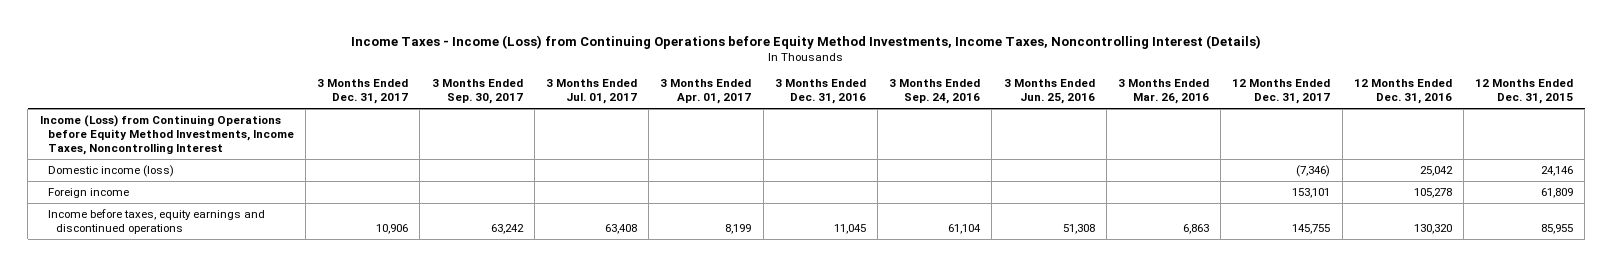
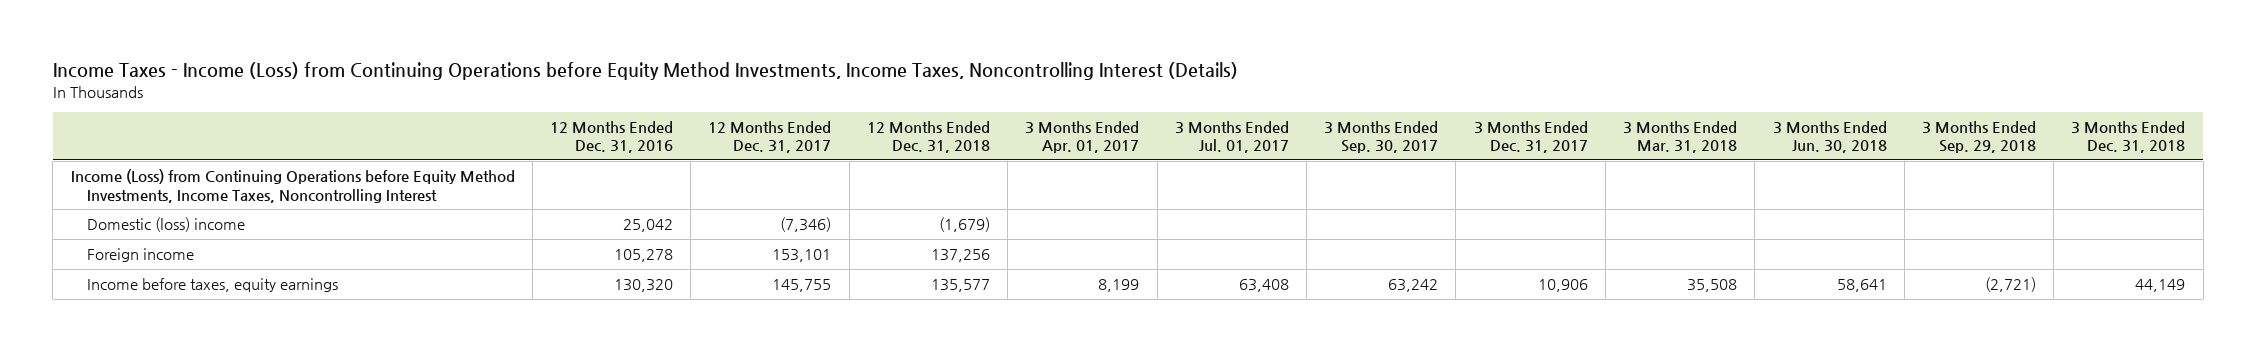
[774,79,866,105] 3 Months Ended Dec. 31, 2016 -> none
[889,79,981,105] 3 Months Ended Sep. 24, 2016 -> none
[1003,79,1095,105] 3 Months Ended Jun. 25, 2016 -> none
[1118,79,1210,105] 3 Months Ended Mar. 26, 2016 -> none
[1475,79,1574,105] 12 Months Ended Dec. 31, 2015 -> none
none -> [866,120,990,154] 12 Months Ended Dec. 31, 2018
none -> [1623,120,1738,154] 3 Months Ended Mar. 31, 2018
none -> [1772,120,1887,154] 3 Months Ended Jun. 30, 2018
none -> [1922,120,2037,154] 3 Months Ended Sep. 29, 2018
none -> [2071,120,2186,154] 3 Months Ended Dec. 31, 2018
[47,165,174,178] Domestic income (loss) -> [87,217,246,233] Domestic (loss) income
[47,209,265,235] Income before taxes, equity earnings and discontinued operations -> [87,278,339,293] Income before taxes, equity earnings

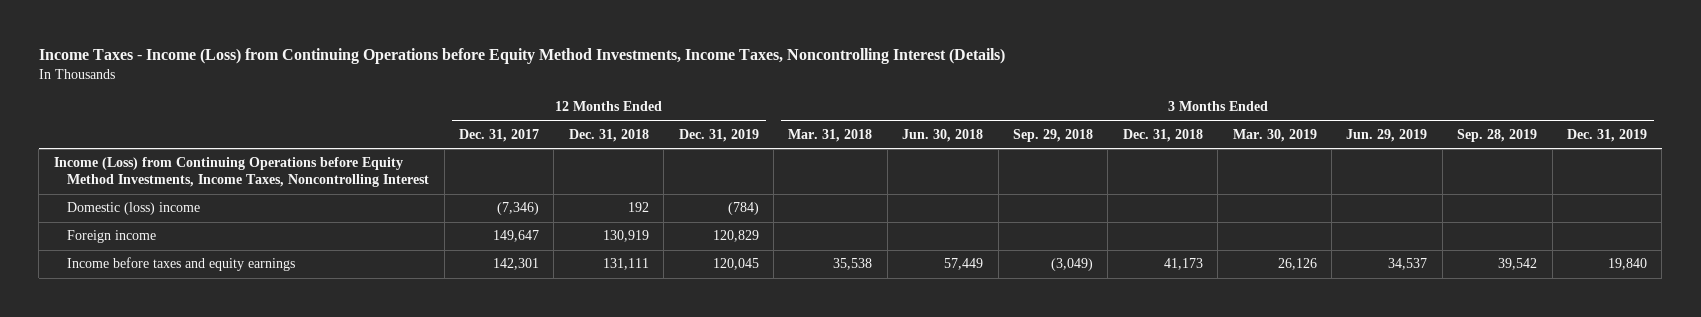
[549,120,673,154] 12 Months Ended Dec. 31, 2016 -> none
[1025,120,1140,154] 3 Months Ended Apr. 01, 2017 -> none
[1174,120,1289,154] 3 Months Ended Jul. 01, 2017 -> none
[1324,120,1439,154] 3 Months Ended Sep. 30, 2017 -> none
[1473,120,1588,154] 3 Months Ended Dec. 31, 2017 -> none
none -> [678,128,759,142] Dec. 31, 2019
none -> [1232,128,1317,142] Mar. 30, 2019
none -> [1346,128,1428,142] Jun. 29, 2019
none -> [1457,128,1538,142] Sep. 28, 2019
none -> [1566,128,1647,142] Dec. 31, 2019
[938,217,990,233] (1,679) -> [627,202,649,213] 192
[772,249,832,263] 153,101 -> [493,230,540,243] 149,647
[930,249,990,263] 137,256 -> [602,230,649,243] 130,919
[87,278,339,293] Income before taxes, equity earnings -> [67,257,296,272] Income before taxes and equity earnings
[772,279,832,293] 145,755 -> [493,258,540,271] 142,301
[930,279,990,293] 135,577 -> [602,258,649,271] 131,111
[1687,279,1738,293] 35,508 -> [833,258,873,271] 35,538
[1836,279,1887,293] 58,641 -> [944,258,984,271] 57,449
[1985,277,2037,293] (2,721) -> [1051,258,1094,272] (3,049)
[2135,279,2186,293] 44,149 -> [1163,258,1203,271] 41,173

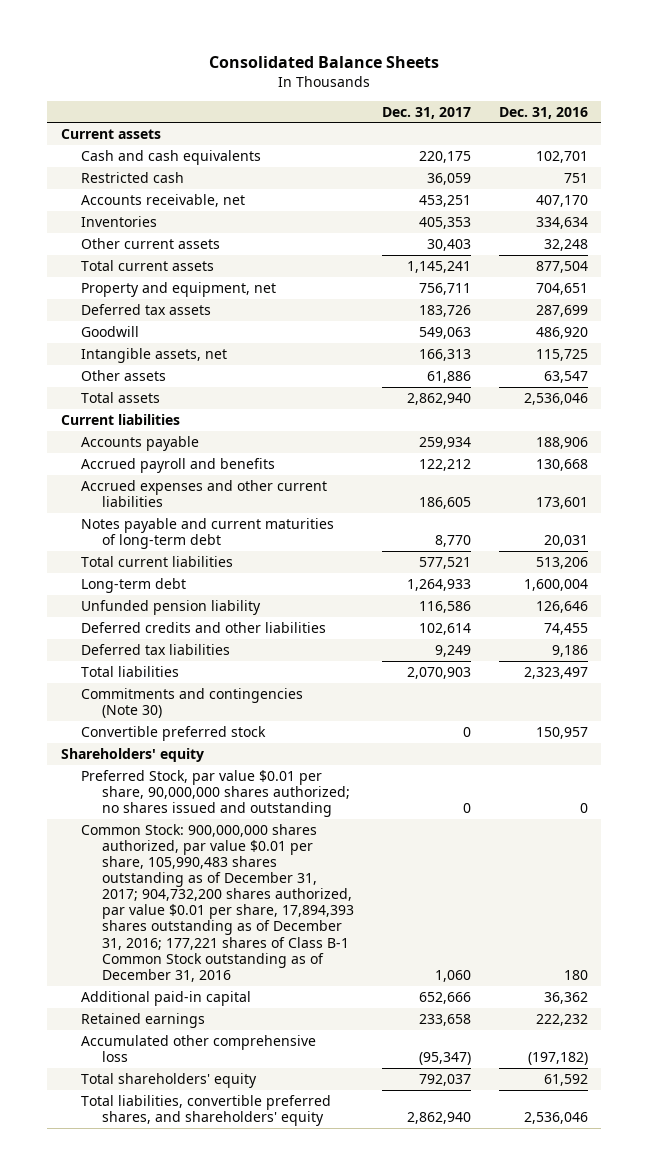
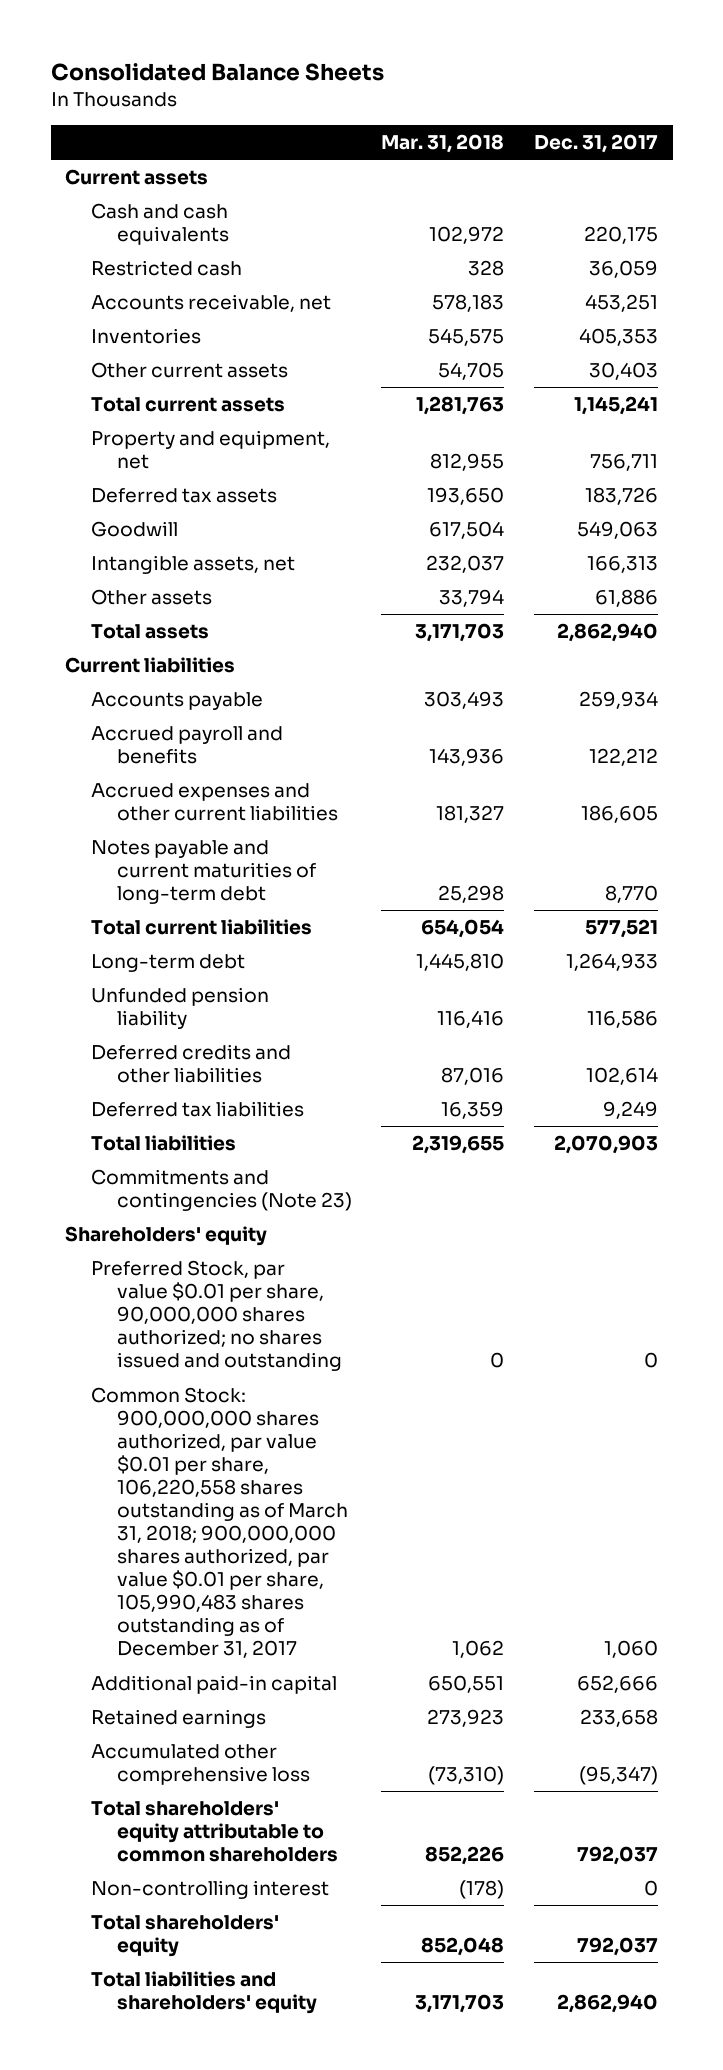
[498,106,588,119] Dec. 31, 2016 -> none
none -> [381,134,505,154] Mar. 31, 2018
[81,725,267,741] Convertible preferred stock -> none
[81,687,304,718] Commitments and contingencies (Note 30) -> [91,1169,352,1212] Commitments and contingencies (Note 23)
[81,823,354,982] Common Stock: 900,000,000 shares authorized, par value $0.01 per share, 105,990,483 shares outstanding as of December 31, 2017; 904,732,200 shares authorized, par value $0.01 per share, 17,894,393 shares outstanding as of December 31, 2016; 177,221 shares of Class B-1 Common Stock outstanding as of December 31, 2016 -> [91,1387,348,1659] Common Stock: 900,000,000 shares authorized, par value $0.01 per share, 106,220,558 shares outstanding as of March 31, 2018; 900,000,000 shares authorized, par value $0.01 per share, 105,990,483 shares outstanding as of December 31, 2017
none -> [91,1801,338,1863] Total shareholders' equity attributable to common shareholders
none -> [91,1880,330,1900] Non-controlling interest
[81,1094,332,1126] Total liabilities, convertible preferred shares, and shareholders' equity -> [91,1971,317,2015] Total liabilities and shareholders' equity

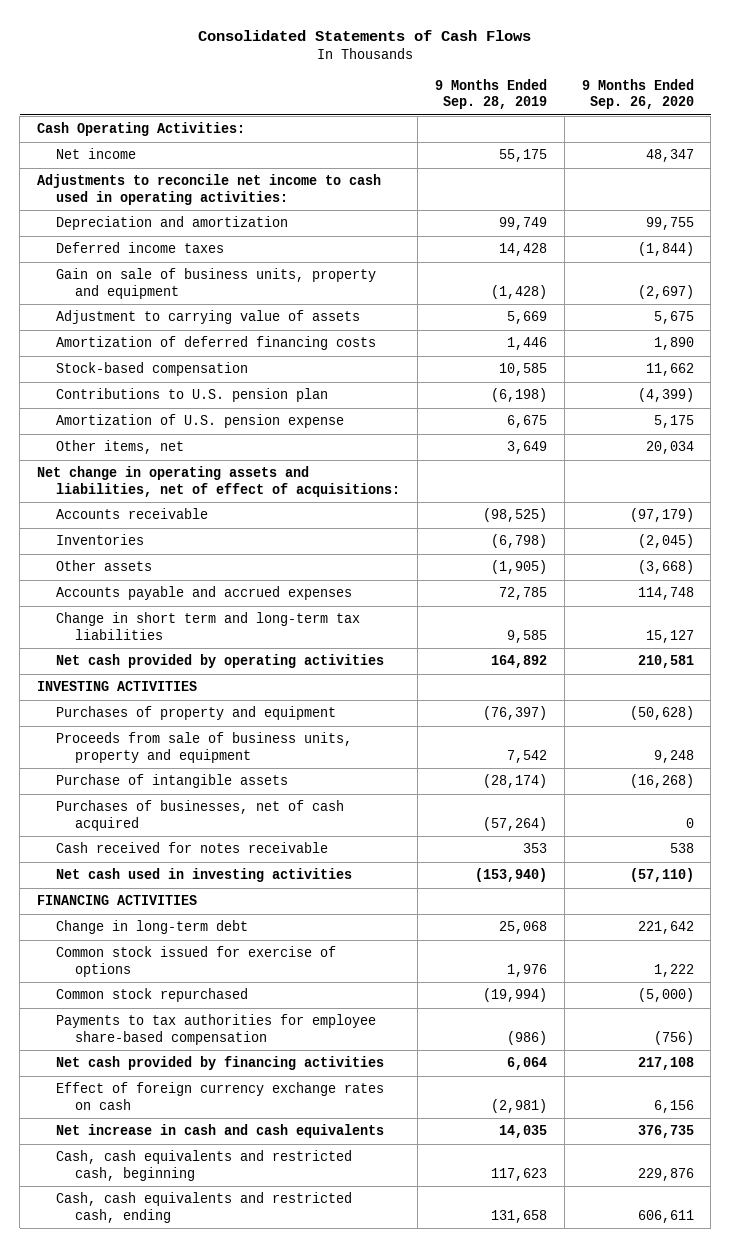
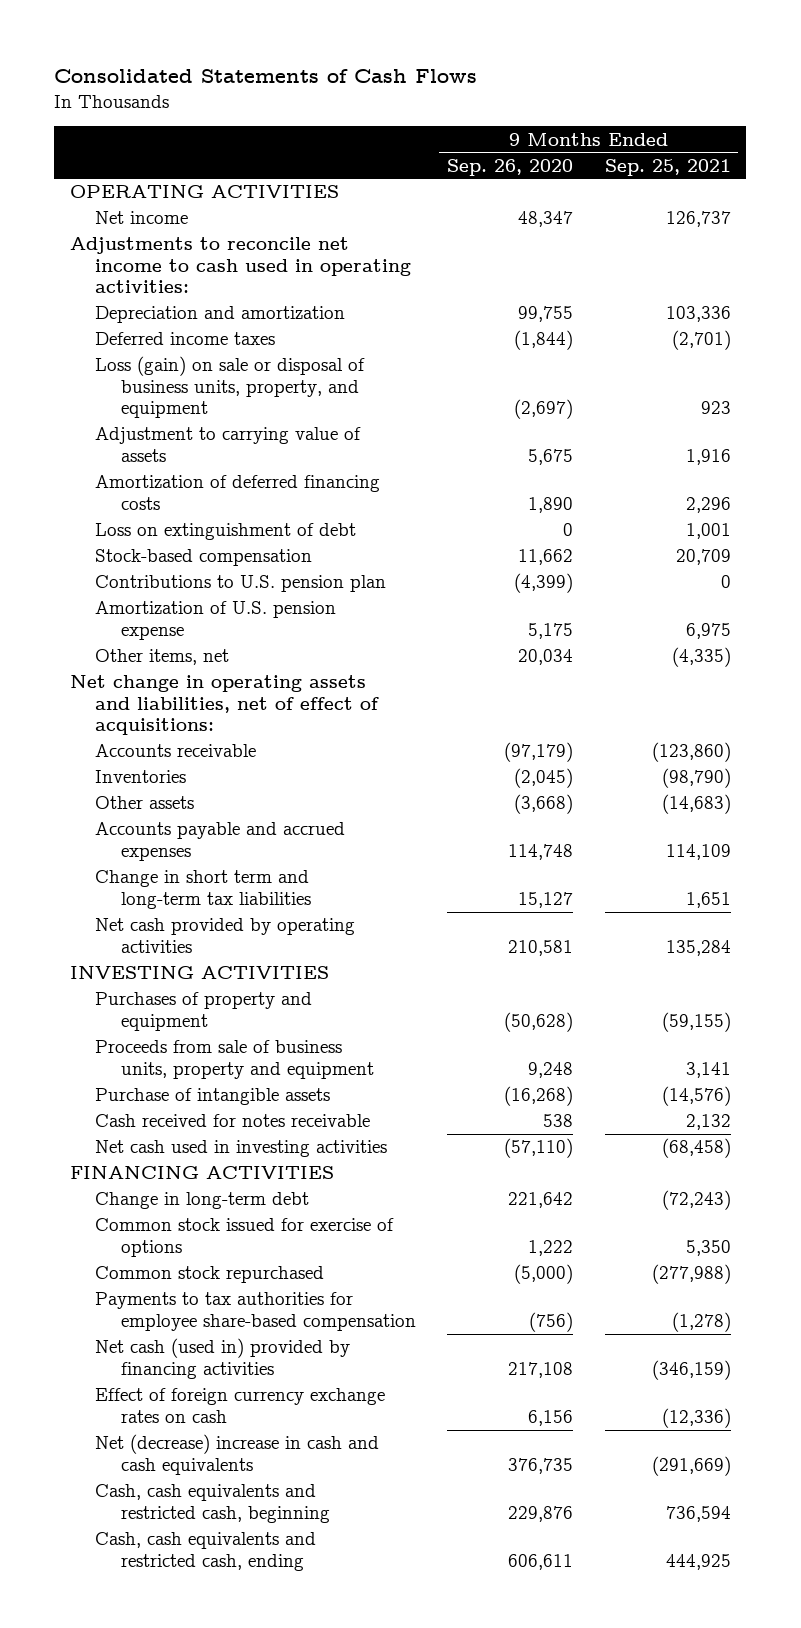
[434,78,547,110] 9 Months Ended Sep. 28, 2019 -> none
none -> [604,158,731,176] Sep. 25, 2021
[37,122,246,137] Cash Operating Activities: -> [70,185,340,199] OPERATING ACTIVITIES
[56,268,377,299] Gain on sale of business units, property and equipment -> [95,356,366,419] Loss (gain) on sale or disposal of business units, property, and equipment
none -> [95,523,357,541] Loss on extinguishment of debt
[56,800,345,831] Purchases of businesses, net of cash acquired -> none
[56,1056,385,1071] Net cash provided by financing activities -> [95,1338,351,1379] Net cash (used in) provided by financing activities
[56,1124,385,1139] Net increase in cash and cash equivalents -> [95,1434,380,1475] Net (decrease) increase in cash and cash equivalents

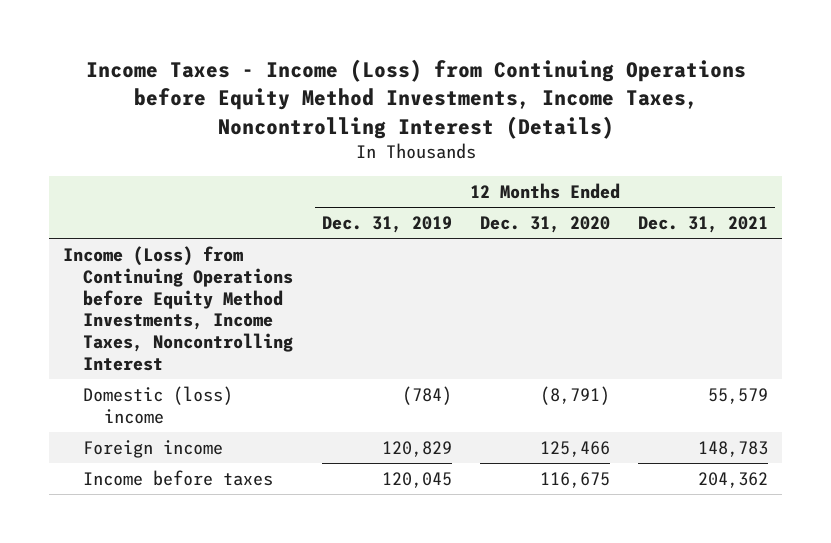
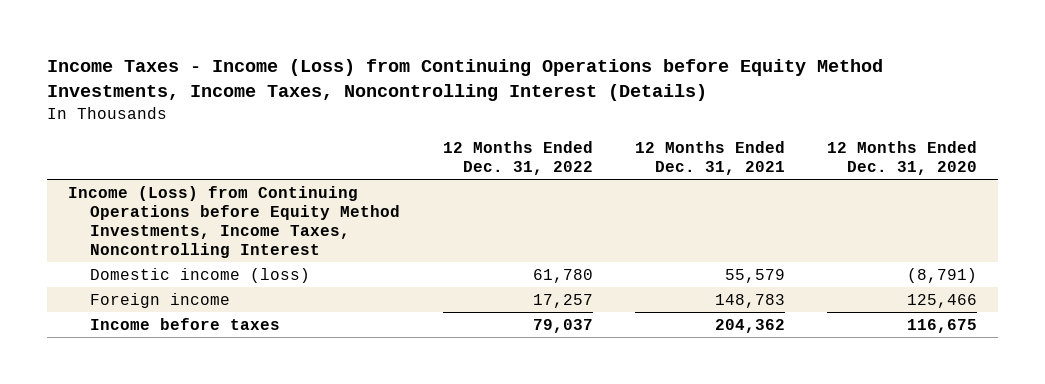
[321,215,452,233] Dec. 31, 2019 -> none
none -> [442,141,593,176] 12 Months Ended Dec. 31, 2022
[83,385,234,424] Domestic (loss) income -> [90,267,311,283] Domestic income (loss)

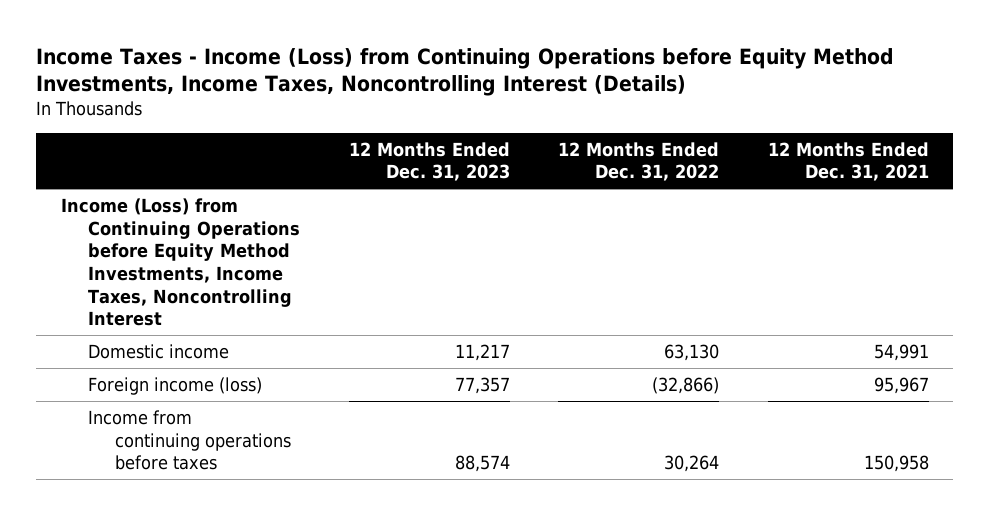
[826,141,977,176] 12 Months Ended Dec. 31, 2020 -> none
none -> [348,141,510,182] 12 Months Ended Dec. 31, 2023
[90,267,311,283] Domestic income (loss) -> [87,343,229,359] Domestic income
[532,268,593,283] 61,780 -> [664,343,720,361] 63,130
[724,268,785,283] 55,579 -> [873,343,929,361] 54,991
[90,292,231,308] Foreign income -> [87,376,262,395] Foreign income (loss)
[532,293,593,308] 17,257 -> [652,376,720,394] (32,866)
[714,293,785,308] 148,783 -> [873,376,929,394] 95,967
[90,317,281,330] Income before taxes -> [87,409,292,471] Income from continuing operations before taxes
[532,318,593,333] 79,037 -> [664,455,720,473] 30,264
[714,318,785,333] 204,362 -> [863,455,929,473] 150,958

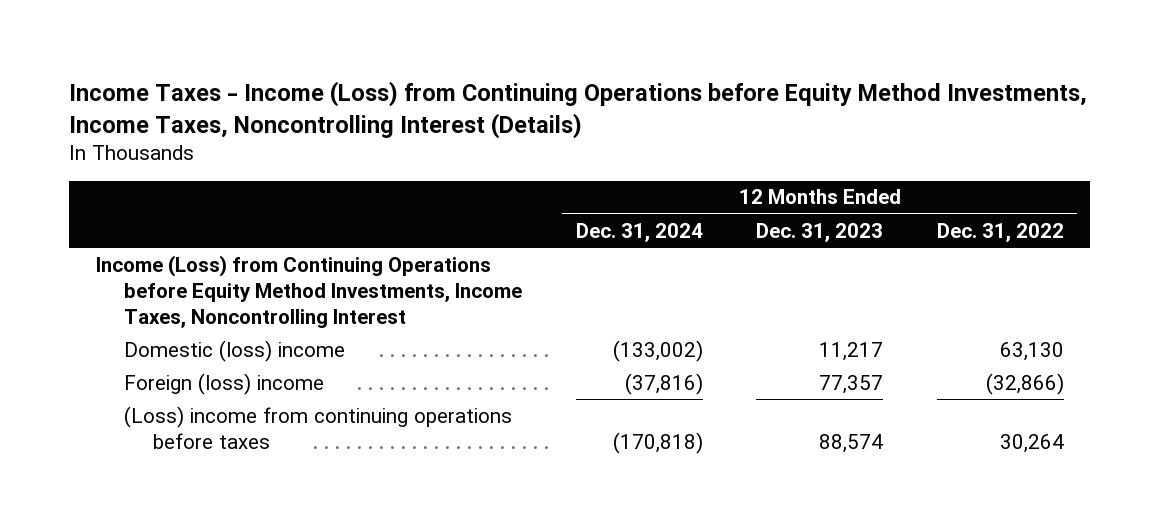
[767,141,929,182] 12 Months Ended Dec. 31, 2021 -> none
none -> [575,222,703,242] Dec. 31, 2024
[87,343,229,359] Domestic income -> [124,339,346,362] Domestic (loss) income
[87,376,262,395] Foreign income (loss) -> [124,372,325,395] Foreign (loss) income
[87,409,292,471] Income from continuing operations before taxes -> [124,405,513,449] (Loss) income from continuing operations before taxes

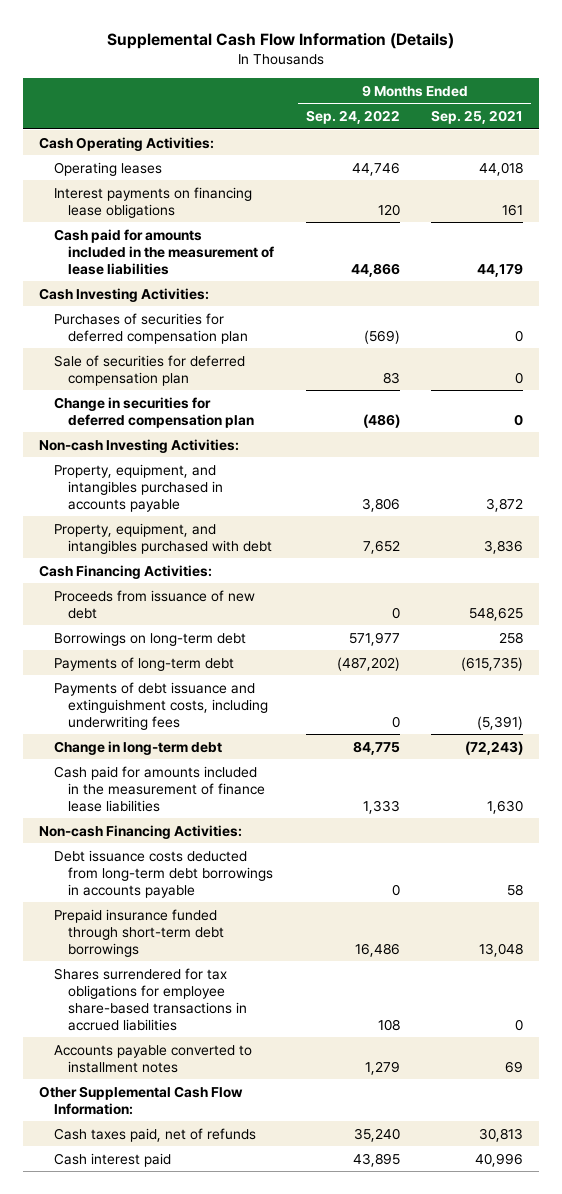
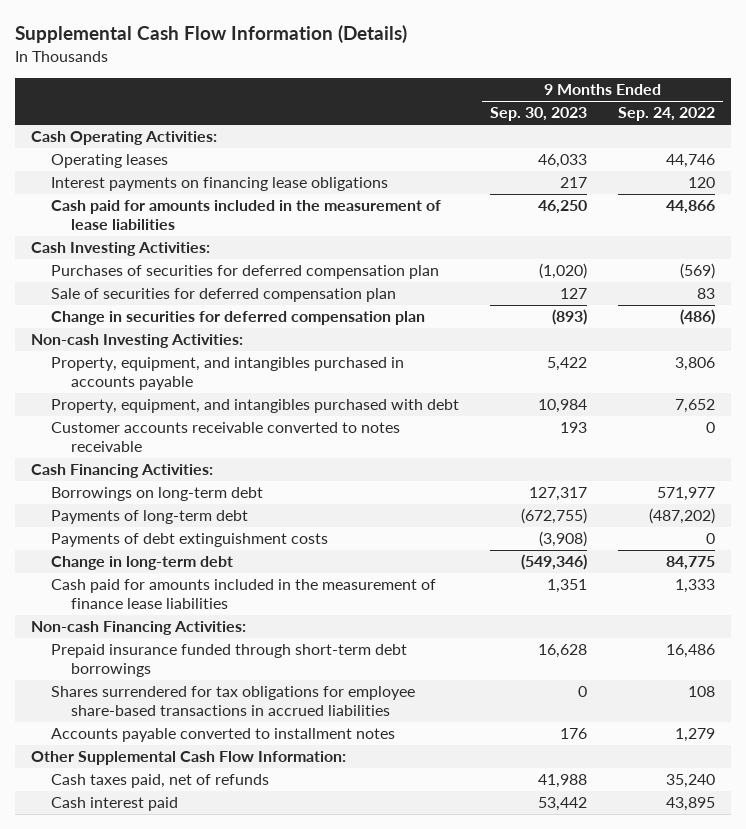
[431,110,524,125] Sep. 25, 2021 -> none
none -> [490,107,588,122] Sep. 30, 2023
none -> [50,422,400,453] Customer accounts receivable converted to notes receivable
[53,589,255,619] Proceeds from issuance of new debt -> none
[53,681,269,730] Payments of debt issuance and extinguishment costs, including underwriting fees -> [50,533,328,548] Payments of debt extinguishment costs
[53,849,274,898] Debt issuance costs deducted from long-term debt borrowings in accounts payable -> none

